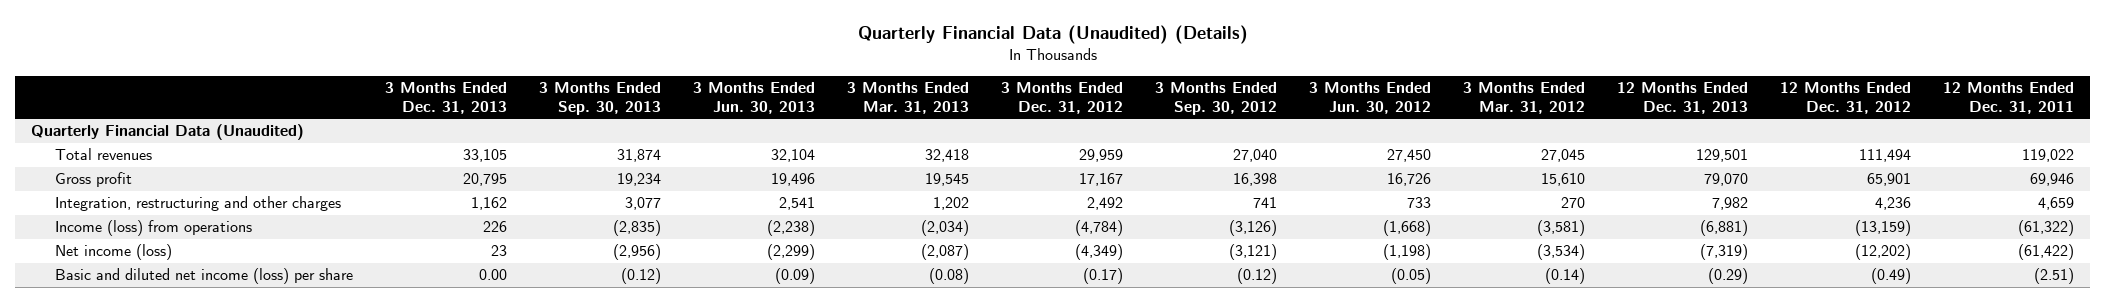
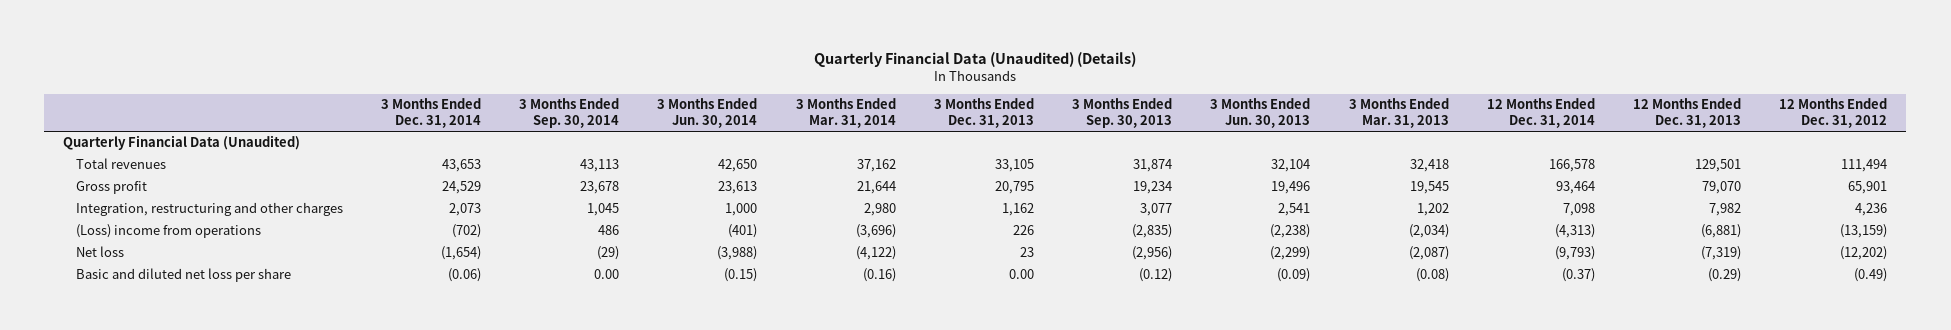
[1001,82,1124,115] 3 Months Ended Dec. 31, 2012 -> none
[1155,82,1278,116] 3 Months Ended Sep. 30, 2012 -> none
[1309,82,1432,115] 3 Months Ended Jun. 30, 2012 -> none
[1463,82,1586,115] 3 Months Ended Mar. 31, 2012 -> none
[1943,82,2075,115] 12 Months Ended Dec. 31, 2011 -> none
none -> [380,98,481,129] 3 Months Ended Dec. 31, 2014
none -> [519,98,620,129] 3 Months Ended Sep. 30, 2014
none -> [657,98,758,129] 3 Months Ended Jun. 30, 2014
none -> [795,98,896,129] 3 Months Ended Mar. 31, 2014
none -> [1486,98,1595,129] 12 Months Ended Dec. 31, 2014
[54,220,252,237] Income (loss) from operations -> [75,224,261,239] (Loss) income from operations
[54,244,172,261] Net income (loss) -> [75,246,124,258] Net loss
[54,268,353,285] Basic and diluted net income (loss) per share -> [75,268,291,283] Basic and diluted net loss per share

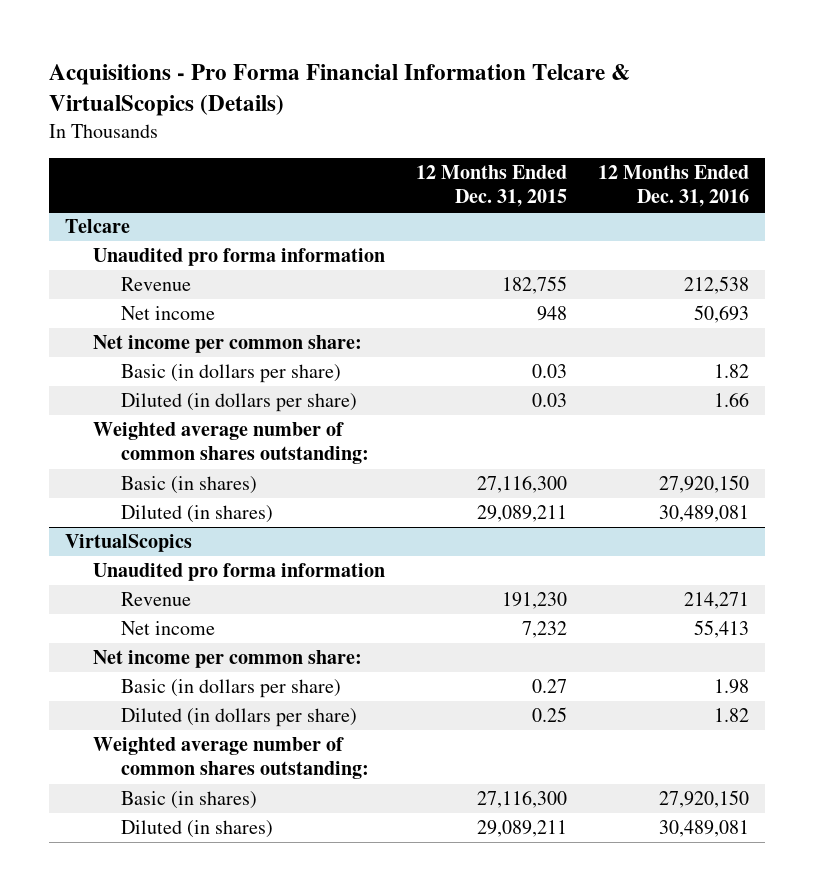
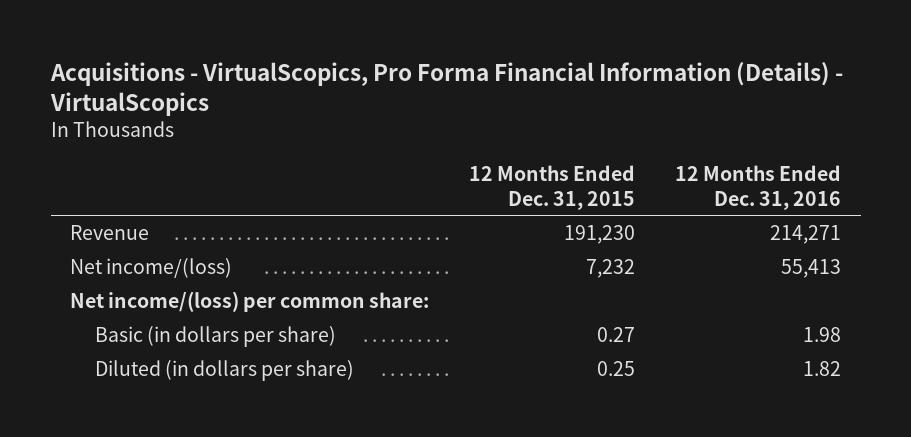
[49,64,631,116] Acquisitions - Pro Forma Financial Information Telcare & VirtualScopics (Details) -> [49,61,843,117] Acquisitions - VirtualScopics, Pro Forma Financial Information (Details) - VirtualScopics
[64,219,130,234] Telcare -> none
[93,248,386,267] Unaudited pro forma information -> none
[121,277,192,292] Revenue -> none
[121,306,216,321] Net income -> none
[93,335,363,354] Net income per common share: -> none
[121,364,342,384] Basic (in dollars per share) -> none
[121,393,358,413] Diluted (in dollars per share) -> none
[93,422,370,465] Weighted average number of common shares outstanding: -> none
[121,476,258,495] Basic (in shares) -> none
[121,505,274,524] Diluted (in shares) -> none
[64,534,192,553] VirtualScopics -> none
[93,563,386,582] Unaudited pro forma information -> none
[121,621,216,636] Net income -> [70,257,233,278] Net income/(loss)
[93,650,363,669] Net income per common share: -> [70,290,430,312] Net income/(loss) per common share:
[93,737,370,780] Weighted average number of common shares outstanding: -> none
[121,791,258,810] Basic (in shares) -> none
[121,820,274,839] Diluted (in shares) -> none

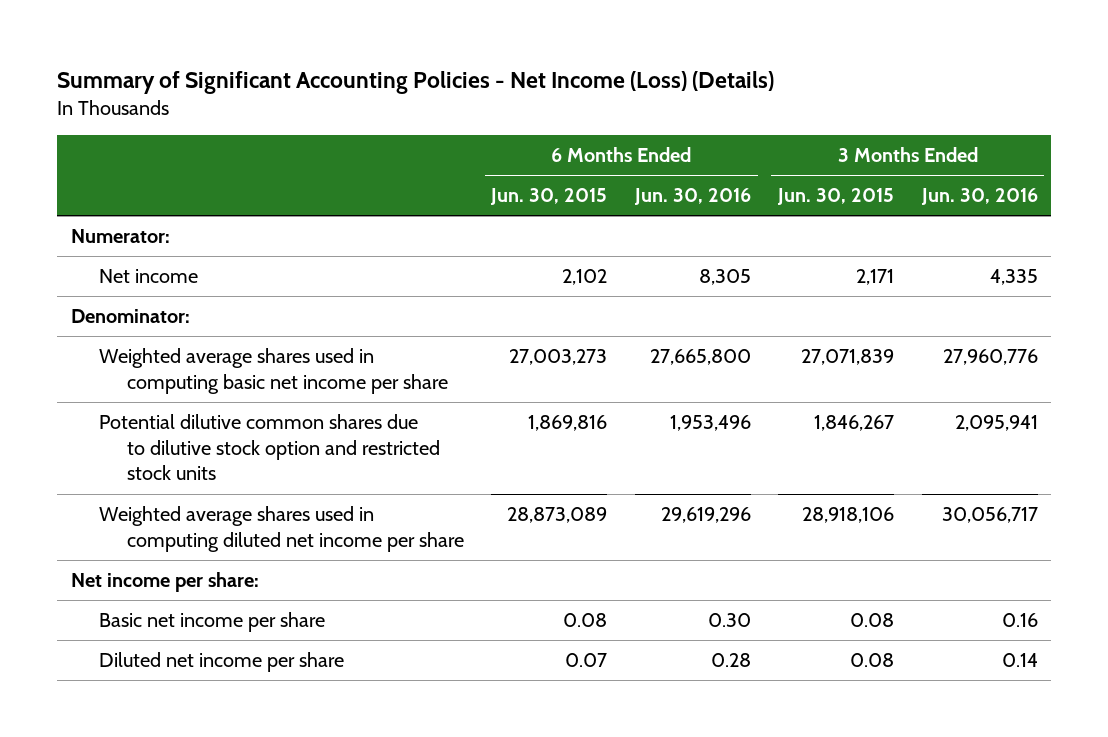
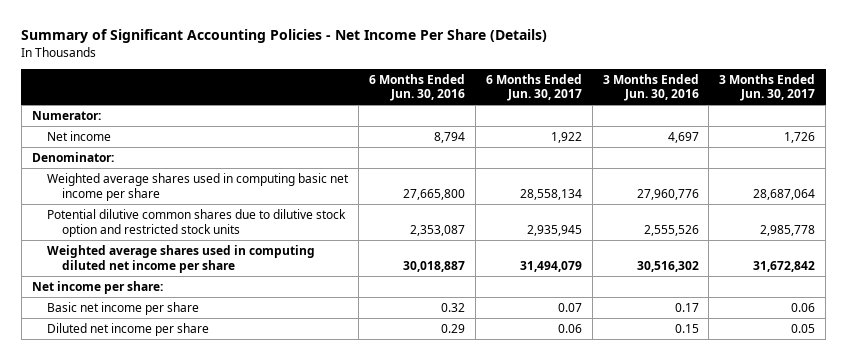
[56,70,774,94] Summary of Significant Accounting Policies - Net Income (Loss) (Details) -> [21,29,548,44] Summary of Significant Accounting Policies - Net Income Per Share (Details)
[490,188,608,206] Jun. 30, 2015 -> none
[777,188,895,206] Jun. 30, 2015 -> none
none -> [485,73,582,102] 6 Months Ended Jun. 30, 2017
none -> [719,73,816,102] 3 Months Ended Jun. 30, 2017
[698,269,751,286] 8,305 -> [433,131,465,143] 8,794
[989,269,1038,286] 4,335 -> [667,131,699,143] 4,697
[669,415,751,432] 1,953,496 -> [409,224,465,236] 2,353,087
[954,415,1038,432] 2,095,941 -> [643,224,699,236] 2,555,526
[660,507,751,524] 29,619,296 -> [402,260,465,272] 30,018,887
[941,507,1038,524] 30,056,717 -> [636,260,699,272] 30,516,302
[707,613,751,628] 0.30 -> [440,302,465,312] 0.32
[1001,613,1038,628] 0.16 -> [674,302,699,312] 0.17
[710,653,751,668] 0.28 -> [440,323,465,333] 0.29
[1001,653,1038,668] 0.14 -> [674,323,699,333] 0.15

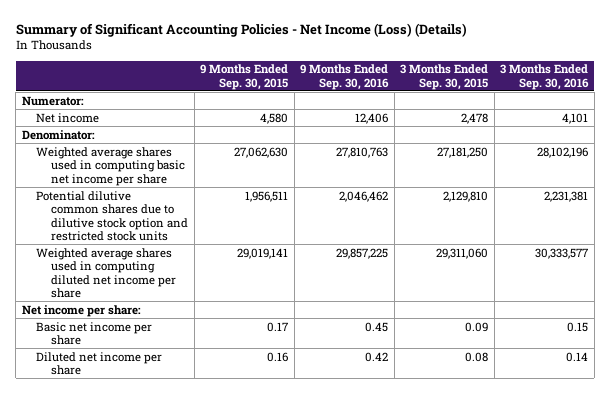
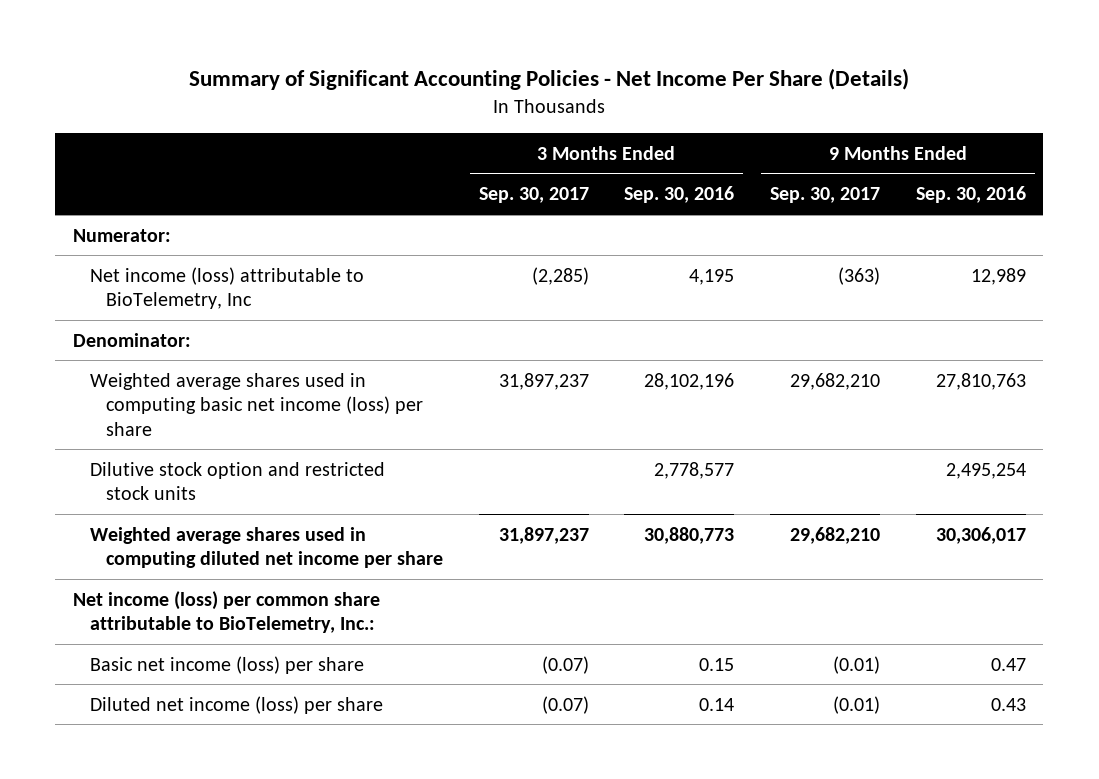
[15,22,467,37] Summary of Significant Accounting Policies - Net Income (Loss) (Details) -> [189,68,910,91] Summary of Significant Accounting Policies - Net Income Per Share (Details)
[200,64,289,90] 9 Months Ended Sep. 30, 2015 -> none
[400,64,489,90] 3 Months Ended Sep. 30, 2015 -> none
none -> [478,187,589,204] Sep. 30, 2017
none -> [769,187,880,204] Sep. 30, 2017
[36,112,100,123] Net income -> [89,266,364,310] Net income (loss) attributable to BioTelemetry, Inc
[355,112,389,124] 12,406 -> [970,267,1026,285] 12,989
[562,112,589,124] 4,101 -> [689,268,735,285] 4,195
[36,146,186,186] Weighted average shares used in computing basic net income per share -> [89,372,423,436] Weighted average shares used in computing basic net income (loss) per share
[36,190,189,242] Potential dilutive common shares due to dilutive stock option and restricted stock units -> [89,461,385,501] Dilutive stock option and restricted stock units
[339,190,389,202] 2,046,462 -> [945,462,1026,479] 2,495,254
[544,190,589,202] 2,231,381 -> [654,461,735,479] 2,778,577
[336,247,389,259] 29,857,225 -> [935,526,1026,544] 30,306,017
[535,247,589,259] 30,333,577 -> [644,526,735,544] 30,880,773
[21,304,141,317] Net income per share: -> [73,590,381,634] Net income (loss) per common share attributable to BioTelemetry, Inc.:
[36,321,153,346] Basic net income per share -> [89,655,364,674] Basic net income (loss) per share
[365,321,389,332] 0.45 -> [990,657,1026,671] 0.47
[36,351,163,376] Diluted net income per share -> [89,695,383,714] Diluted net income (loss) per share
[365,351,389,362] 0.42 -> [990,697,1026,711] 0.43

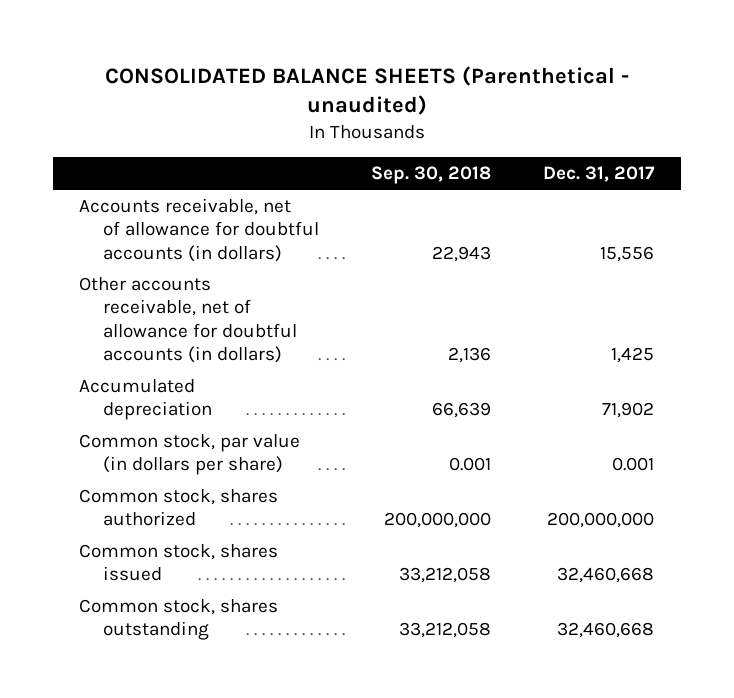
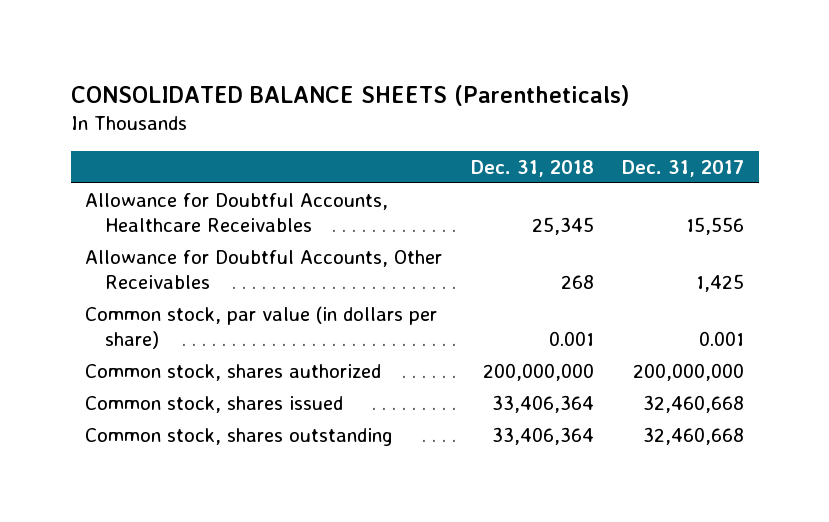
[104,65,629,116] CONSOLIDATED BALANCE SHEETS (Parenthetical - unaudited) -> [70,84,629,106] CONSOLIDATED BALANCE SHEETS (Parentheticals)
[370,166,491,185] Sep. 30, 2018 -> none
none -> [470,159,594,177] Dec. 31, 2018
[79,378,212,421] Accumulated depreciation -> none
[79,197,319,262] Accounts receivable, net of allowance for doubtful accounts (in dollars) -> [85,192,389,232] Allowance for Doubtful Accounts, Healthcare Receivables
[79,276,297,363] Other accounts receivable, net of allowance for doubtful accounts (in dollars) -> [85,249,443,289] Allowance for Doubtful Accounts, Other Receivables

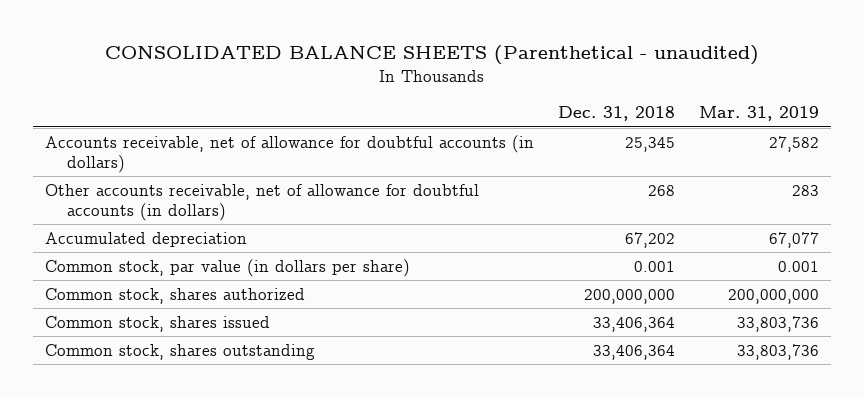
[70,84,629,106] CONSOLIDATED BALANCE SHEETS (Parentheticals) -> [104,45,759,66] CONSOLIDATED BALANCE SHEETS (Parenthetical - unaudited)
[622,159,745,177] Dec. 31, 2017 -> none
none -> [698,106,819,122] Mar. 31, 2019
[85,192,389,232] Allowance for Doubtful Accounts, Healthcare Receivables -> [45,134,535,173] Accounts receivable, net of allowance for doubtful accounts (in dollars)
[85,249,443,289] Allowance for Doubtful Accounts, Other Receivables -> [45,183,480,221] Other accounts receivable, net of allowance for doubtful accounts (in dollars)
none -> [45,231,248,247] Accumulated depreciation

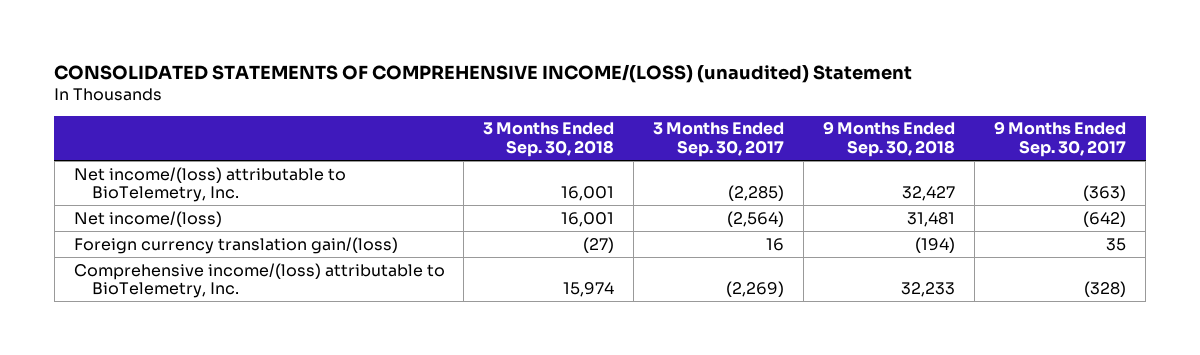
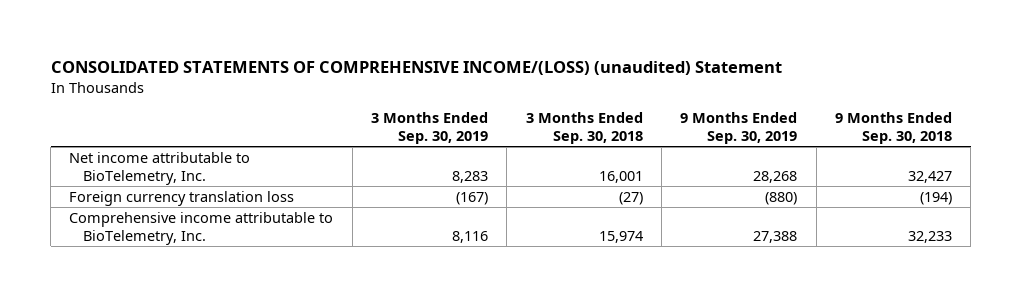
[653,122,785,158] 3 Months Ended Sep. 30, 2017 -> none
[994,121,1127,158] 9 Months Ended Sep. 30, 2017 -> none
none -> [371,112,489,144] 3 Months Ended Sep. 30, 2019
none -> [680,112,798,144] 9 Months Ended Sep. 30, 2019
[73,210,222,227] Net income/(loss) -> none
[73,166,346,203] Net income/(loss) attributable to BioTelemetry, Inc. -> [69,151,251,185] Net income attributable to BioTelemetry, Inc.
[73,236,398,254] Foreign currency translation gain/(loss) -> [69,190,295,206] Foreign currency translation loss
[73,262,445,299] Comprehensive income/(loss) attributable to BioTelemetry, Inc. -> [69,211,334,245] Comprehensive income attributable to BioTelemetry, Inc.

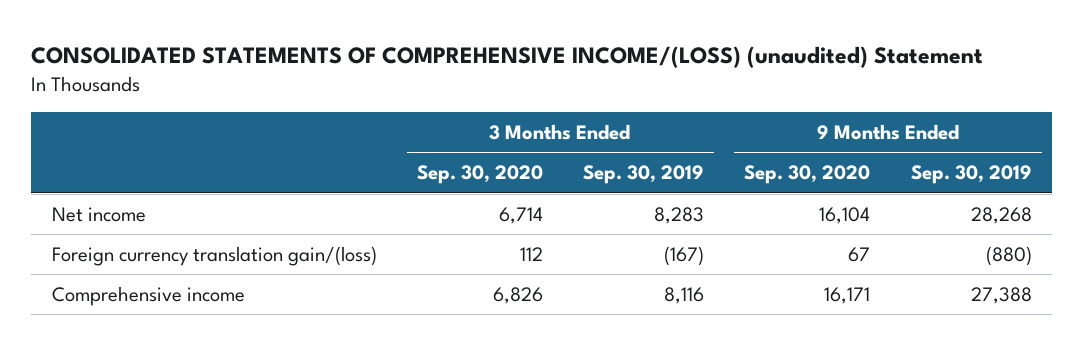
[525,112,643,144] 3 Months Ended Sep. 30, 2018 -> none
[834,112,952,144] 9 Months Ended Sep. 30, 2018 -> none
none -> [416,165,543,185] Sep. 30, 2020
none -> [744,165,871,185] Sep. 30, 2020
[69,151,251,185] Net income attributable to BioTelemetry, Inc. -> [51,206,146,222] Net income
[69,190,295,206] Foreign currency translation loss -> [51,245,377,266] Foreign currency translation gain/(loss)
[69,211,334,245] Comprehensive income attributable to BioTelemetry, Inc. -> [51,285,245,306] Comprehensive income

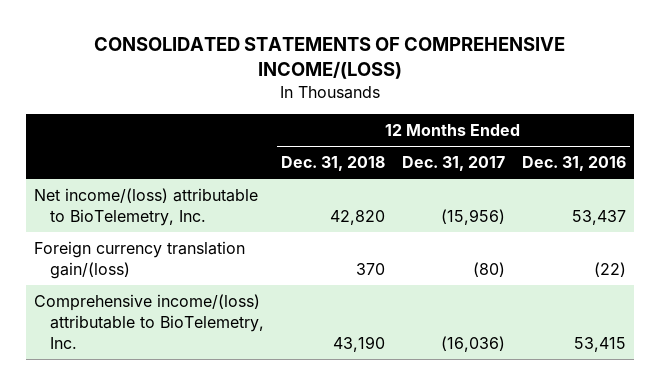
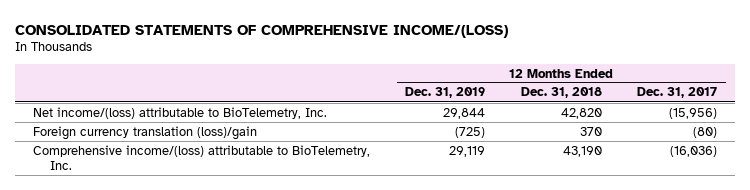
[521,156,626,172] Dec. 31, 2016 -> none
none -> [405,87,486,99] Dec. 31, 2019
[34,240,246,279] Foreign currency translation gain/(loss) -> [33,125,258,140] Foreign currency translation (loss)/gain

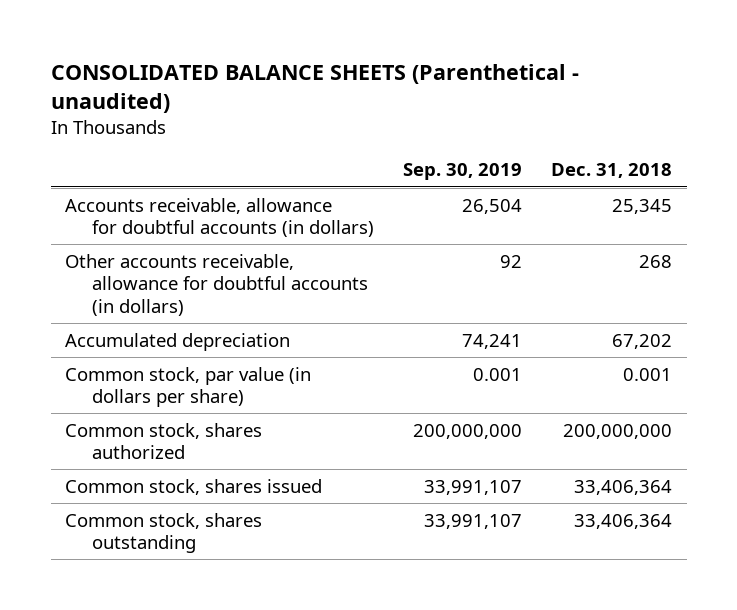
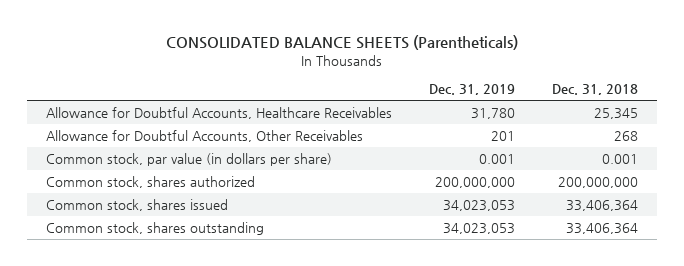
[50,63,579,113] CONSOLIDATED BALANCE SHEETS (Parenthetical - unaudited) -> [165,35,518,51] CONSOLIDATED BALANCE SHEETS (Parentheticals)
[403,163,523,181] Sep. 30, 2019 -> none
none -> [428,84,515,96] Dec. 31, 2019
[65,332,291,351] Accumulated depreciation -> none
[65,197,375,238] Accounts receivable, allowance for doubtful accounts (in dollars) -> [45,106,392,119] Allowance for Doubtful Accounts, Healthcare Receivables
[65,253,369,316] Other accounts receivable, allowance for doubtful accounts (in dollars) -> [45,129,363,142] Allowance for Doubtful Accounts, Other Receivables

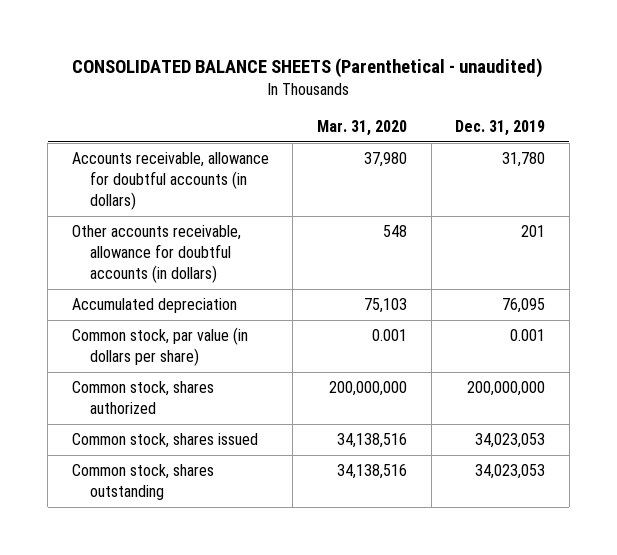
[165,35,518,51] CONSOLIDATED BALANCE SHEETS (Parentheticals) -> [72,57,544,78] CONSOLIDATED BALANCE SHEETS (Parenthetical - unaudited)
[552,84,639,96] Dec. 31, 2018 -> none
none -> [316,120,407,137] Mar. 31, 2020
[45,106,392,119] Allowance for Doubtful Accounts, Healthcare Receivables -> [71,152,269,211] Accounts receivable, allowance for doubtful accounts (in dollars)
[45,129,363,142] Allowance for Doubtful Accounts, Other Receivables -> [71,225,241,284] Other accounts receivable, allowance for doubtful accounts (in dollars)
none -> [71,298,237,314] Accumulated depreciation

